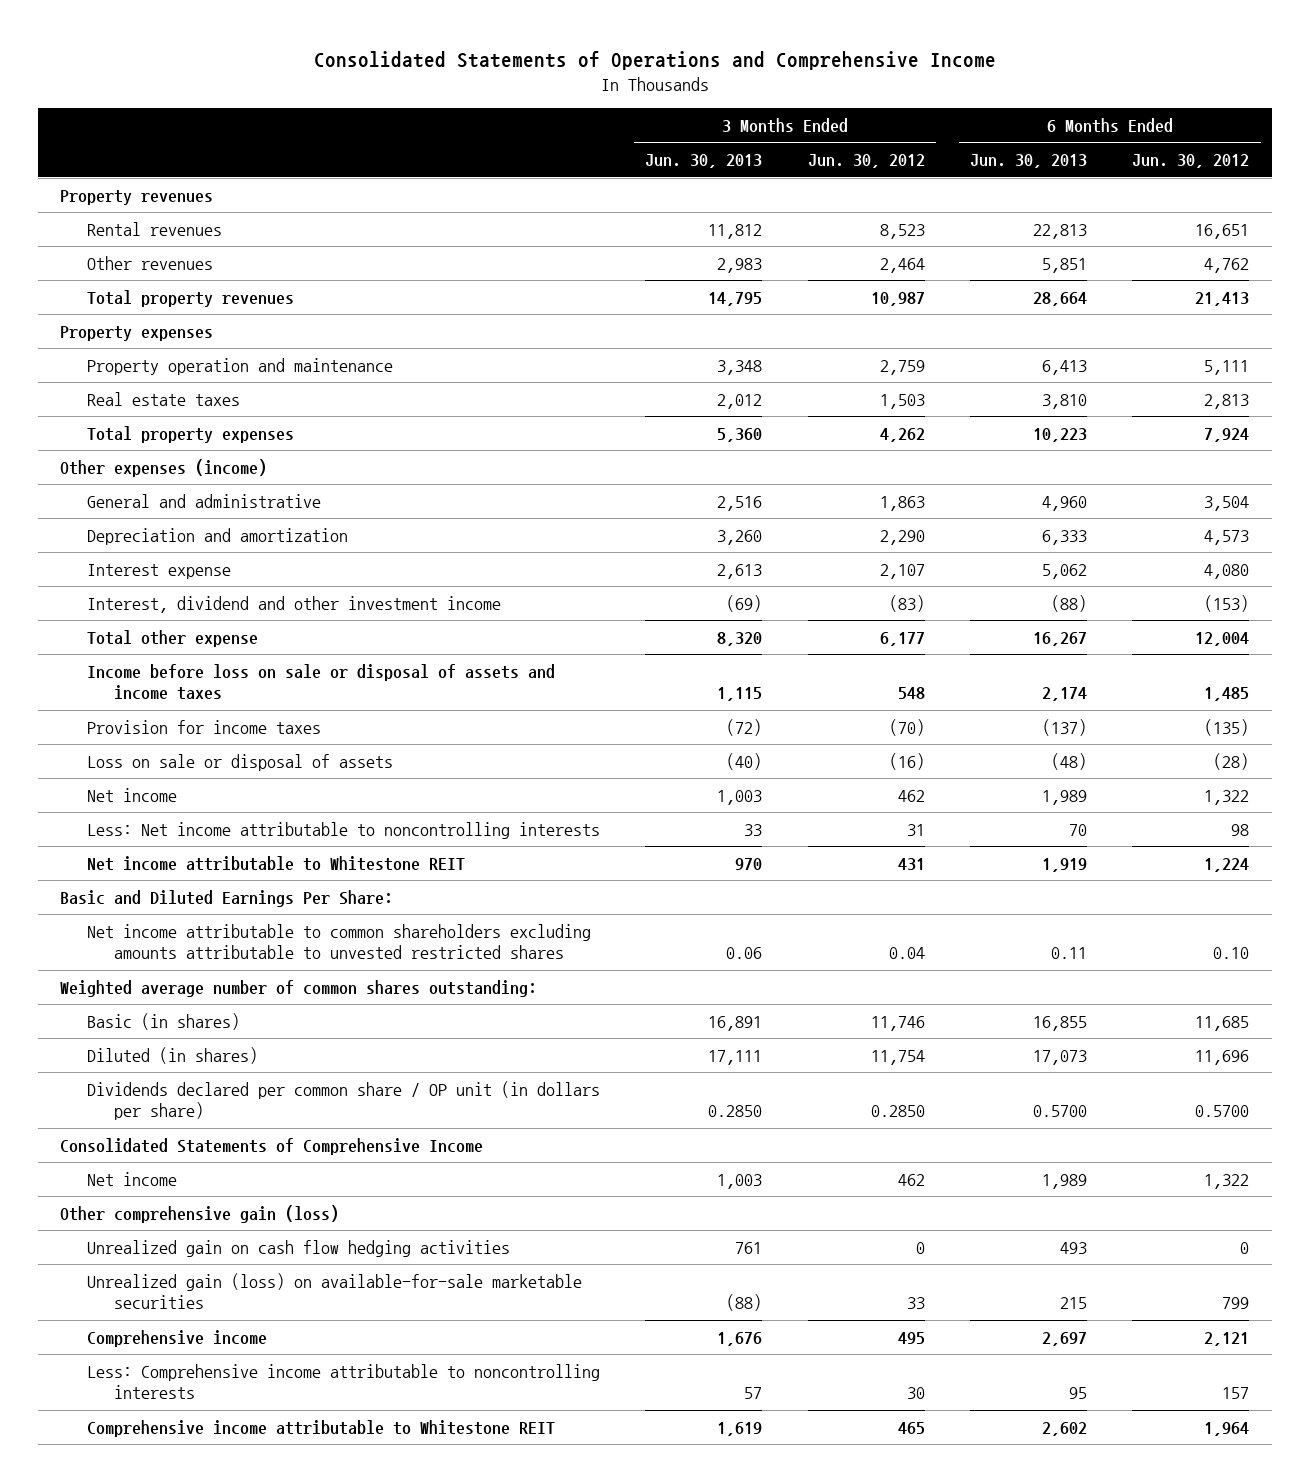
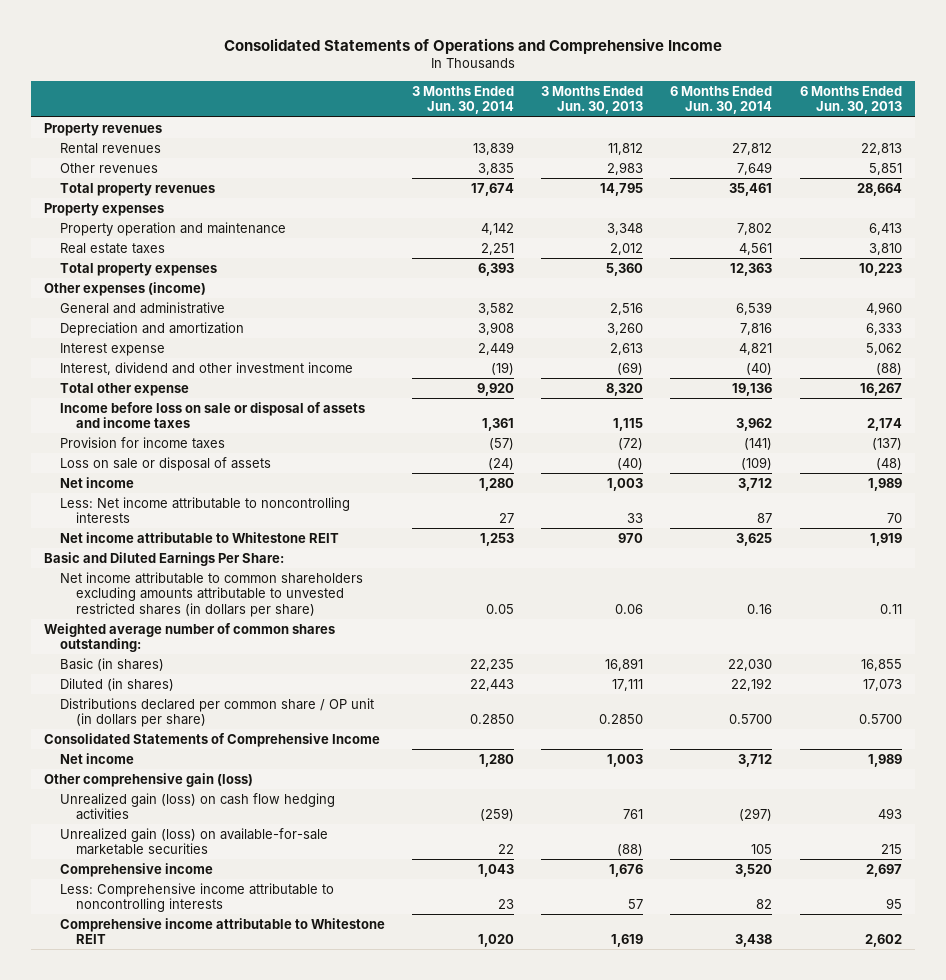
[807,154,925,169] Jun. 30, 2012 -> none
[1132,154,1250,169] Jun. 30, 2012 -> none
none -> [412,85,515,115] 3 Months Ended Jun. 30, 2014
none -> [670,85,773,115] 6 Months Ended Jun. 30, 2014
[86,923,591,960] Net income attributable to common shareholders excluding amounts attributable to unvested restricted shares -> [60,571,364,617] Net income attributable to common shareholders excluding amounts attributable to unvested restricted shares (in dollars per share)
[86,1080,600,1121] Dividends declared per common share / OP unit (in dollars per share) -> [60,697,375,728] Distributions declared per common share / OP unit (in dollars per share)
[86,1239,510,1257] Unrealized gain on cash flow hedging activities -> [60,792,336,821] Unrealized gain (loss) on cash flow hedging activities

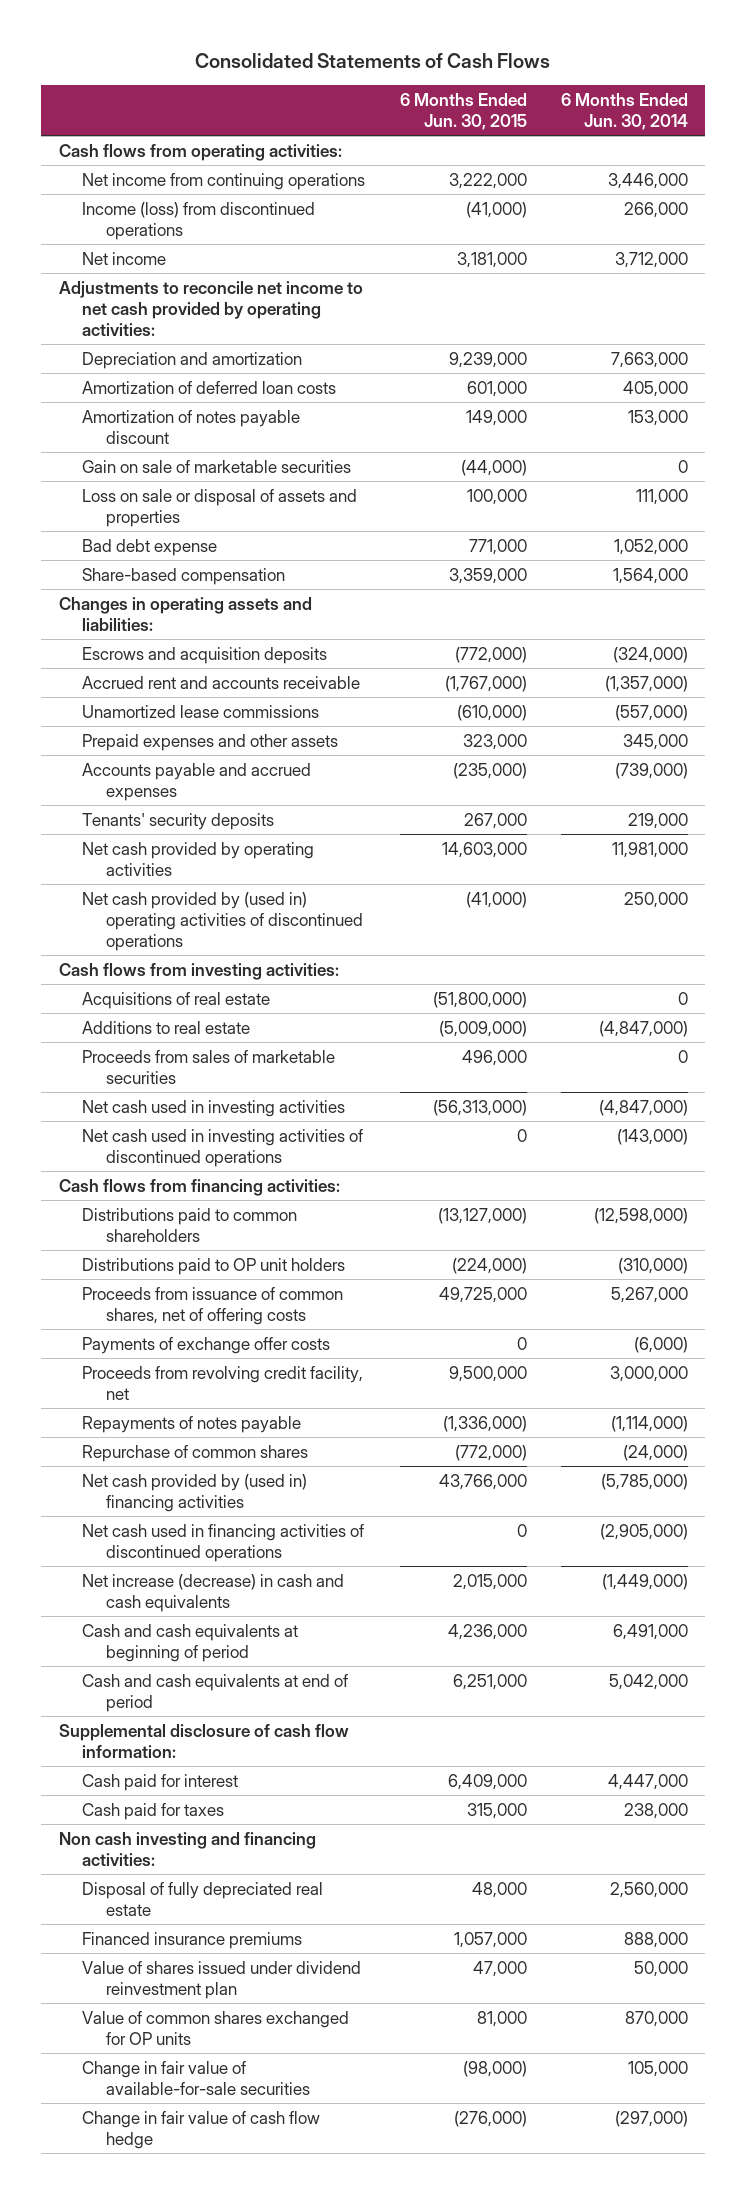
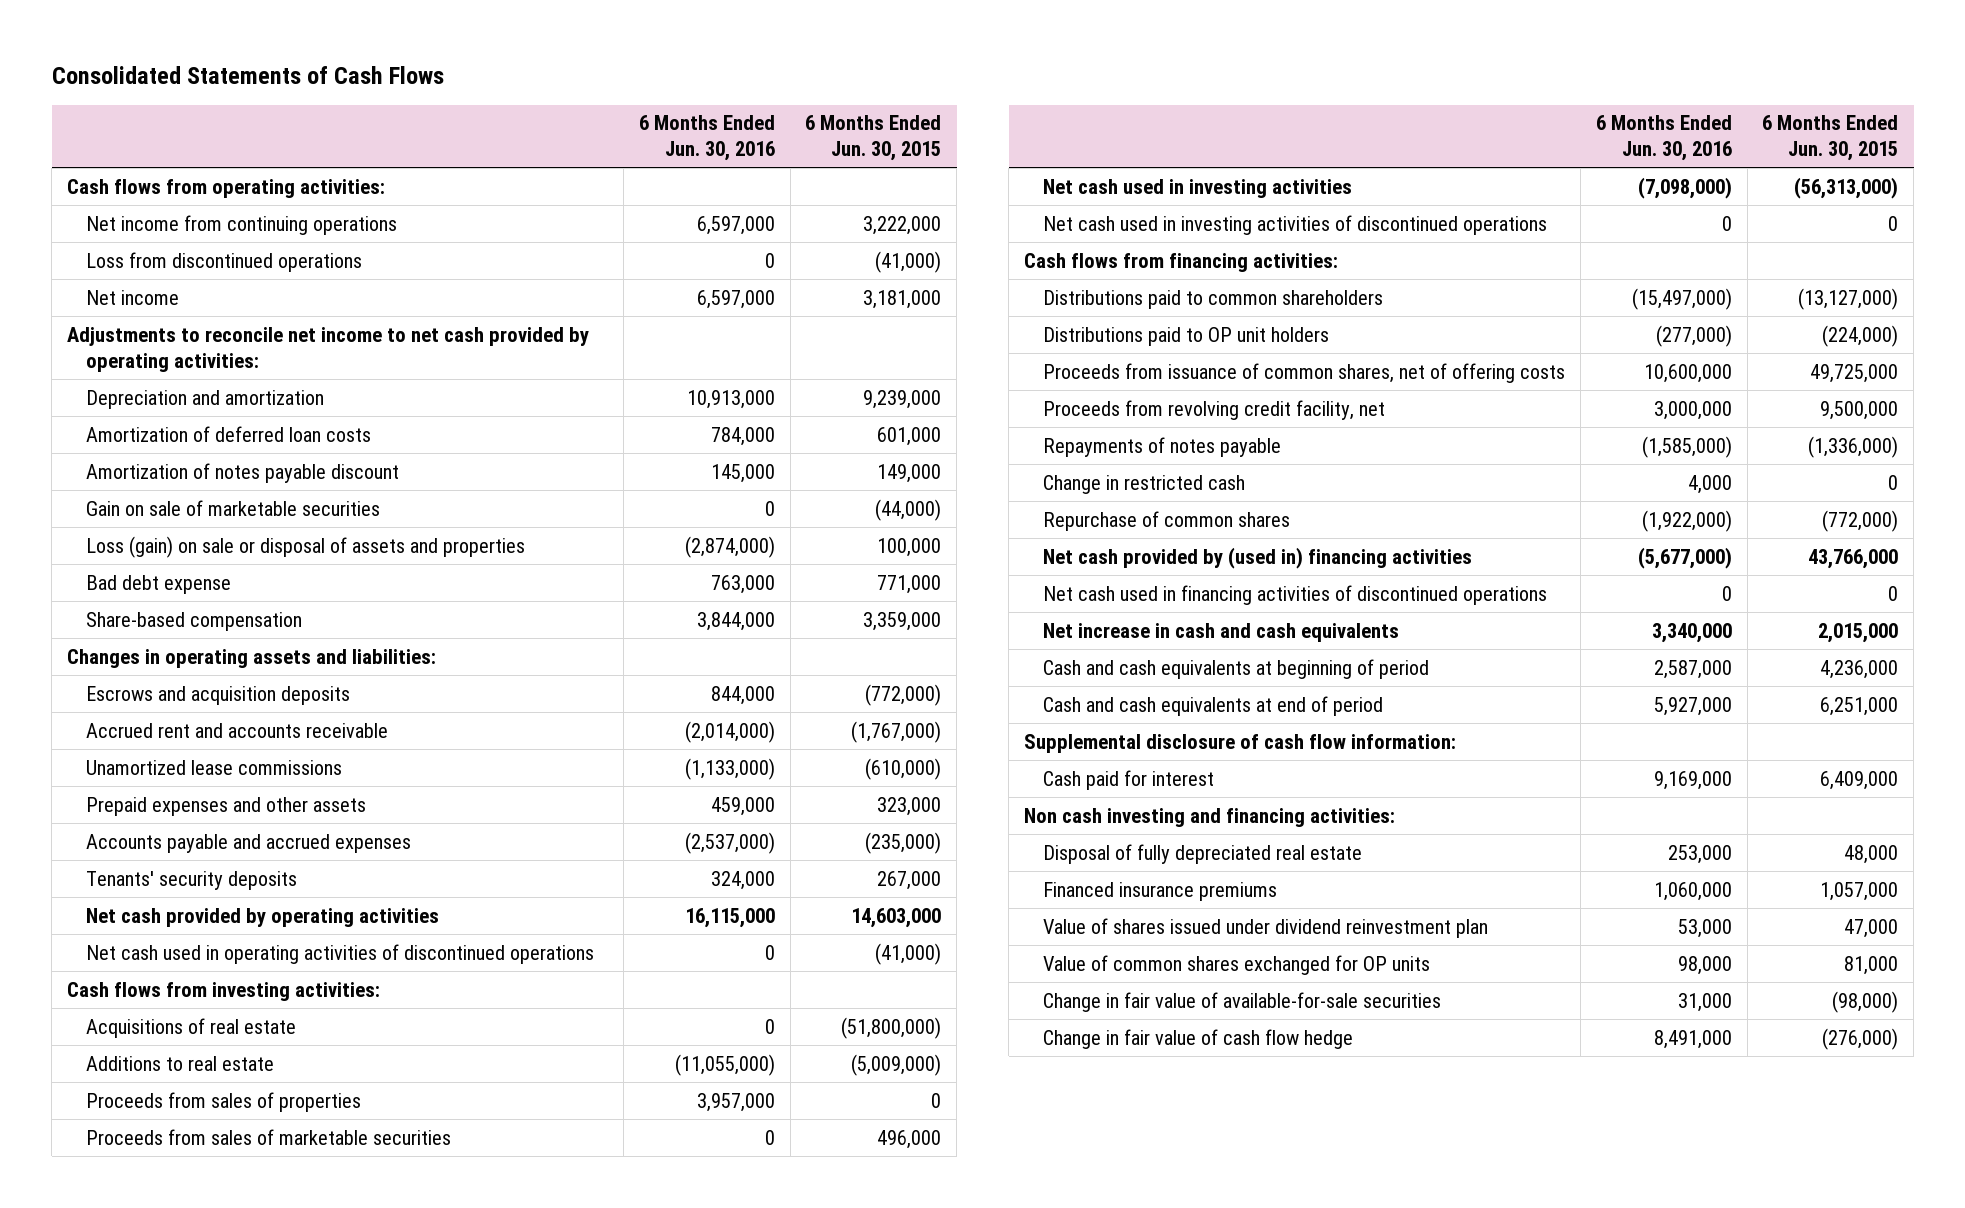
[561,92,689,130] 6 Months Ended Jun. 30, 2014 -> none
none -> [638,115,775,162] 6 Months Ended Jun. 30, 2016
[82,201,316,240] Income (loss) from discontinued operations -> [86,251,363,272] Loss from discontinued operations
[82,488,358,527] Loss on sale or disposal of assets and properties -> [86,535,526,558] Loss (gain) on sale or disposal of assets and properties
[82,891,364,951] Net cash provided by (used in) operating activities of discontinued operations -> [86,943,595,964] Net cash used in operating activities of discontinued operations
none -> [86,1091,362,1112] Proceeds from sales of properties
[82,1336,331,1354] Payments of exchange offer costs -> none
none -> [1043,474,1246,494] Change in restricted cash
[82,1573,345,1612] Net increase (decrease) in cash and cash equivalents -> [1043,622,1400,642] Net increase in cash and cash equivalents
[82,1802,225,1820] Cash paid for taxes -> none

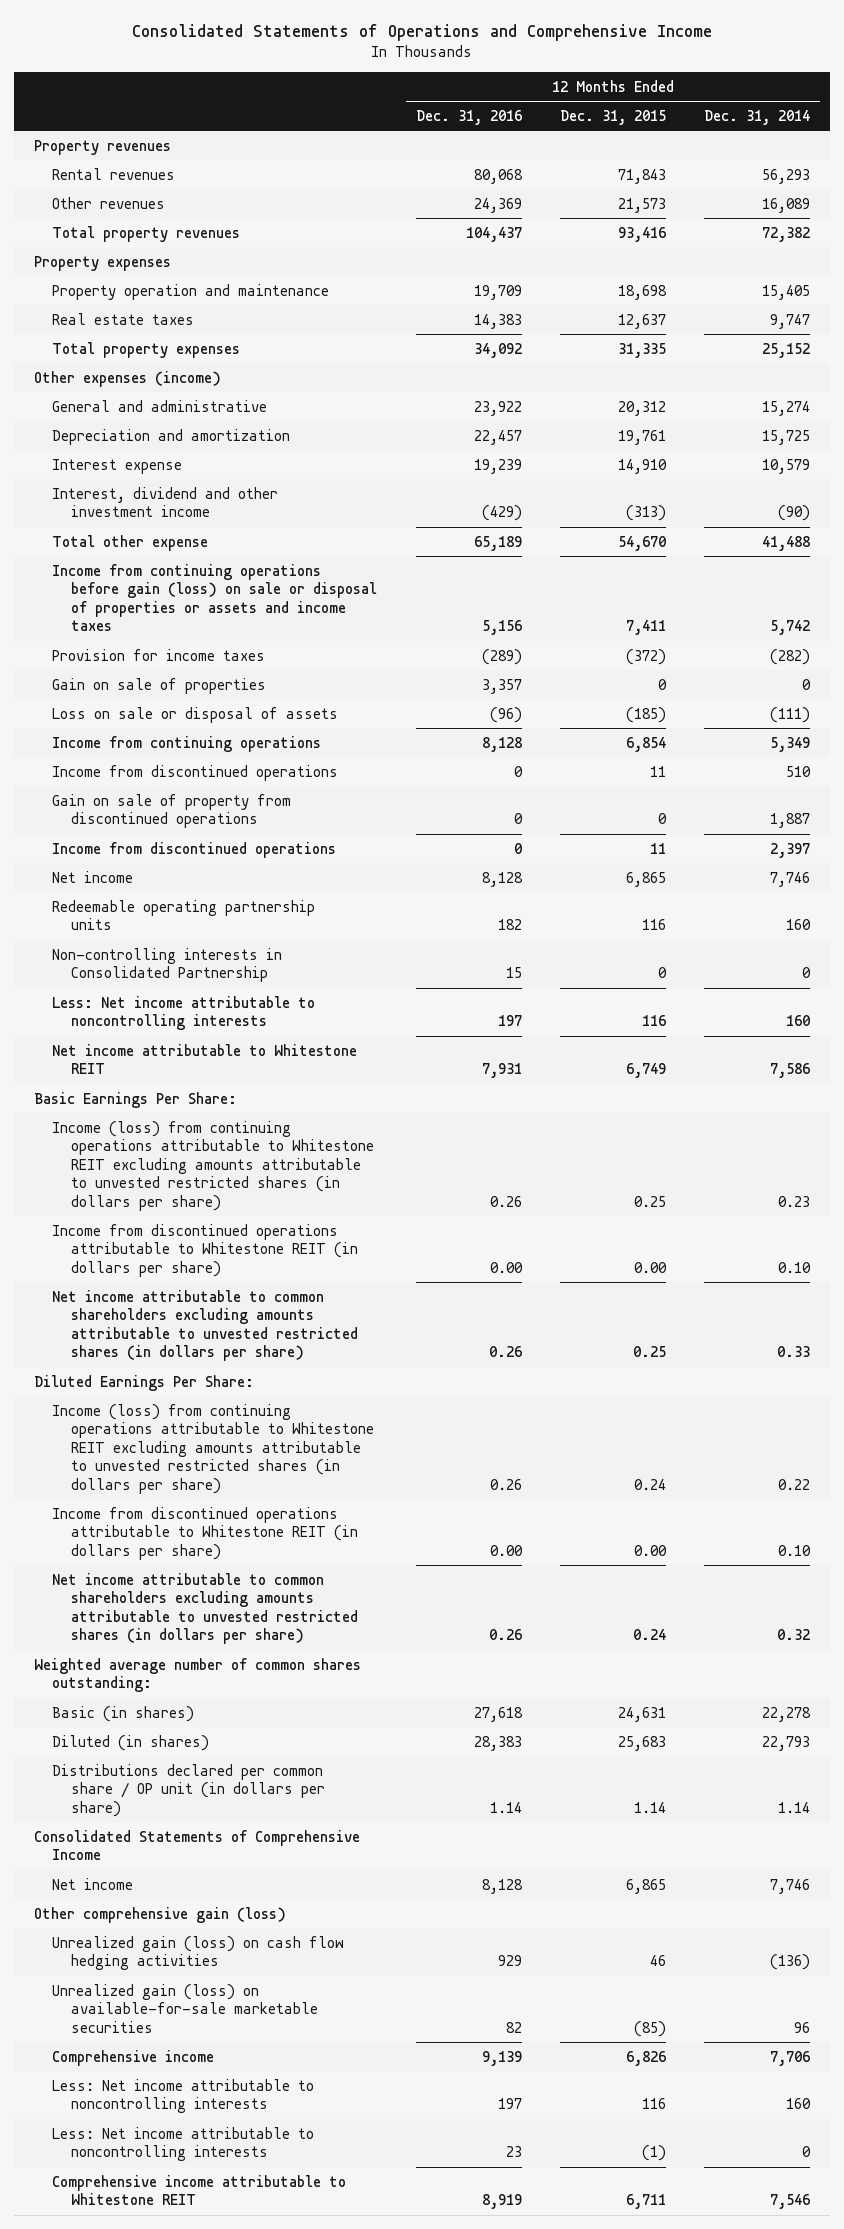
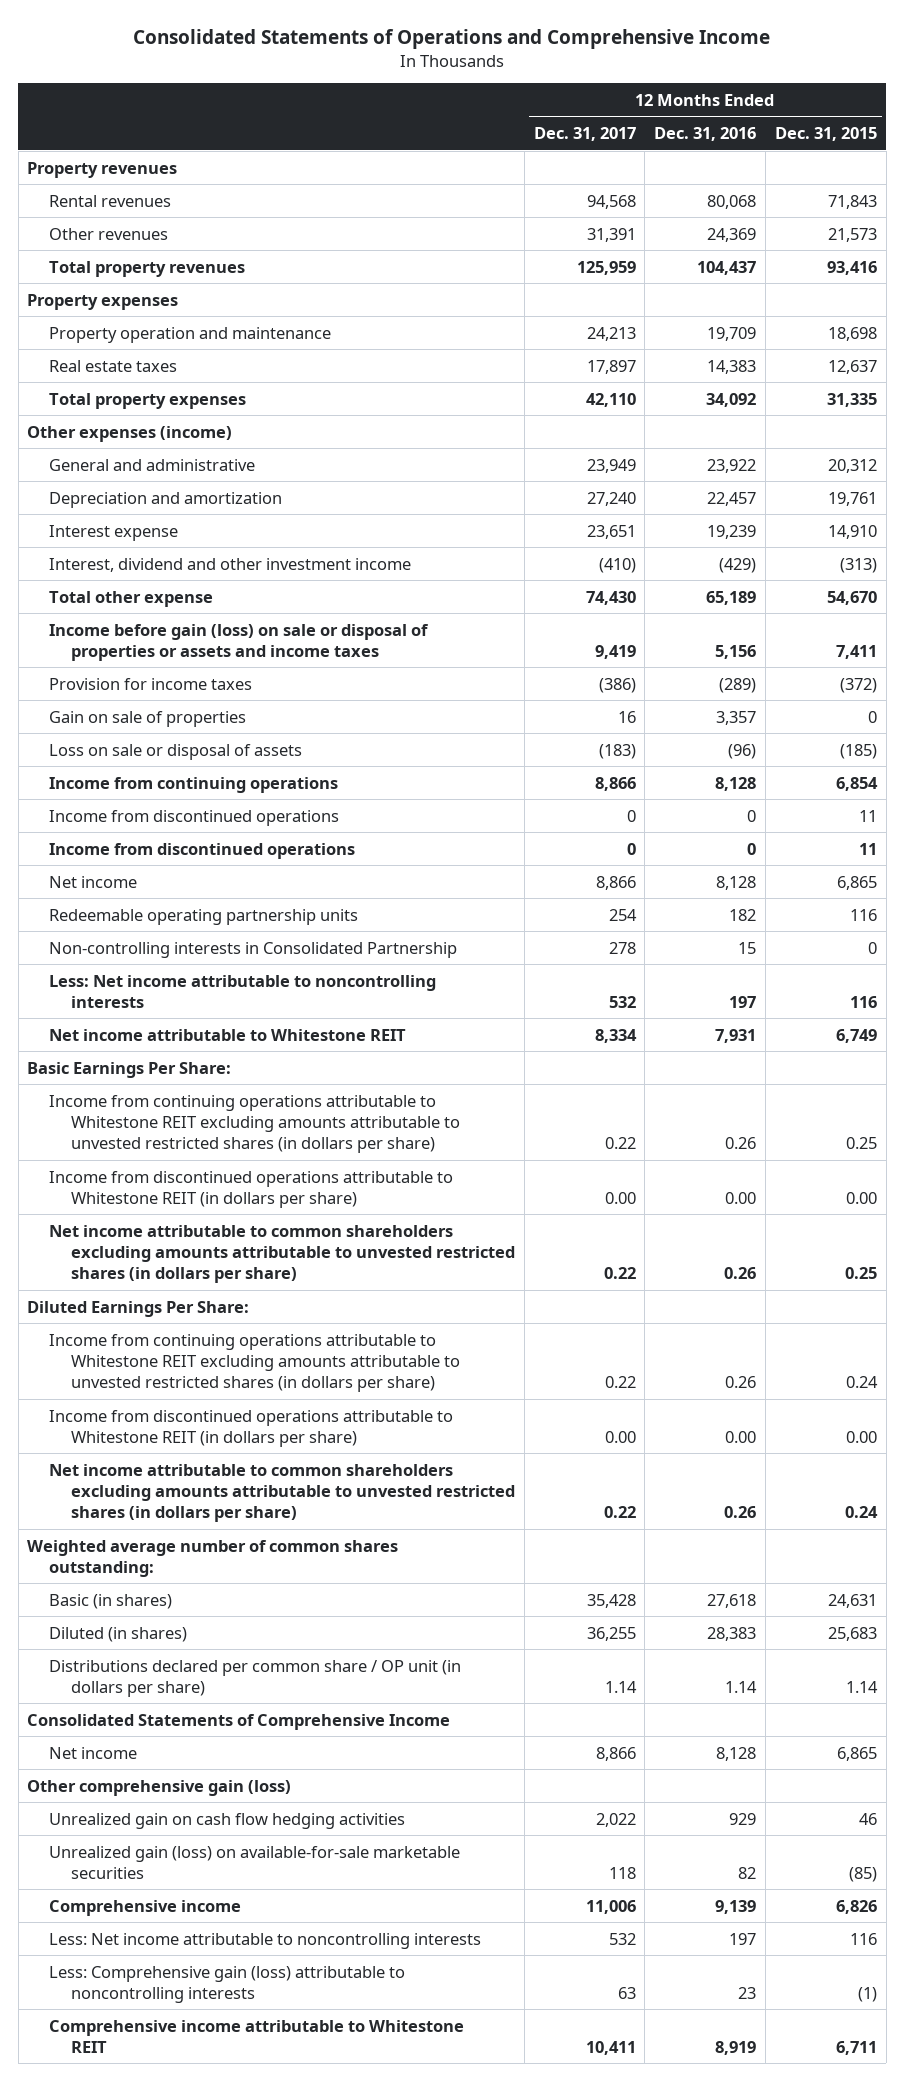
[704,109,811,125] Dec. 31, 2014 -> none
none -> [533,127,636,142] Dec. 31, 2017
[52,563,378,632] Income from continuing operations before gain (loss) on sale or disposal of properties or assets and income taxes -> [49,623,430,661] Income before gain (loss) on sale or disposal of properties or assets and income taxes
[52,793,292,829] Gain on sale of property from discontinued operations -> none
[52,1120,375,1211] Income (loss) from continuing operations attributable to Whitestone REIT excluding amounts attributable to unvested restricted shares (in dollars per share) -> [49,1094,461,1154] Income from continuing operations attributable to Whitestone REIT excluding amounts attributable to unvested restricted shares (in dollars per share)
[52,1403,375,1494] Income (loss) from continuing operations attributable to Whitestone REIT excluding amounts attributable to unvested restricted shares (in dollars per share) -> [49,1333,461,1393] Income from continuing operations attributable to Whitestone REIT excluding amounts attributable to unvested restricted shares (in dollars per share)
[52,1935,345,1971] Unrealized gain (loss) on cash flow hedging activities -> [49,1812,406,1829] Unrealized gain on cash flow hedging activities
[52,2126,315,2162] Less: Net income attributable to noncontrolling interests -> [49,1965,406,2003] Less: Comprehensive gain (loss) attributable to noncontrolling interests

